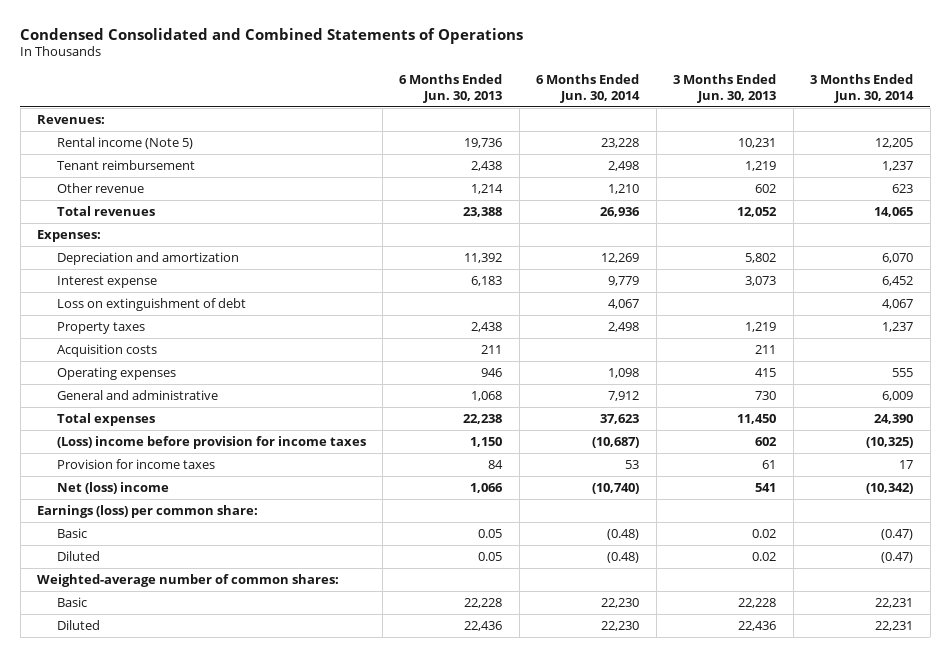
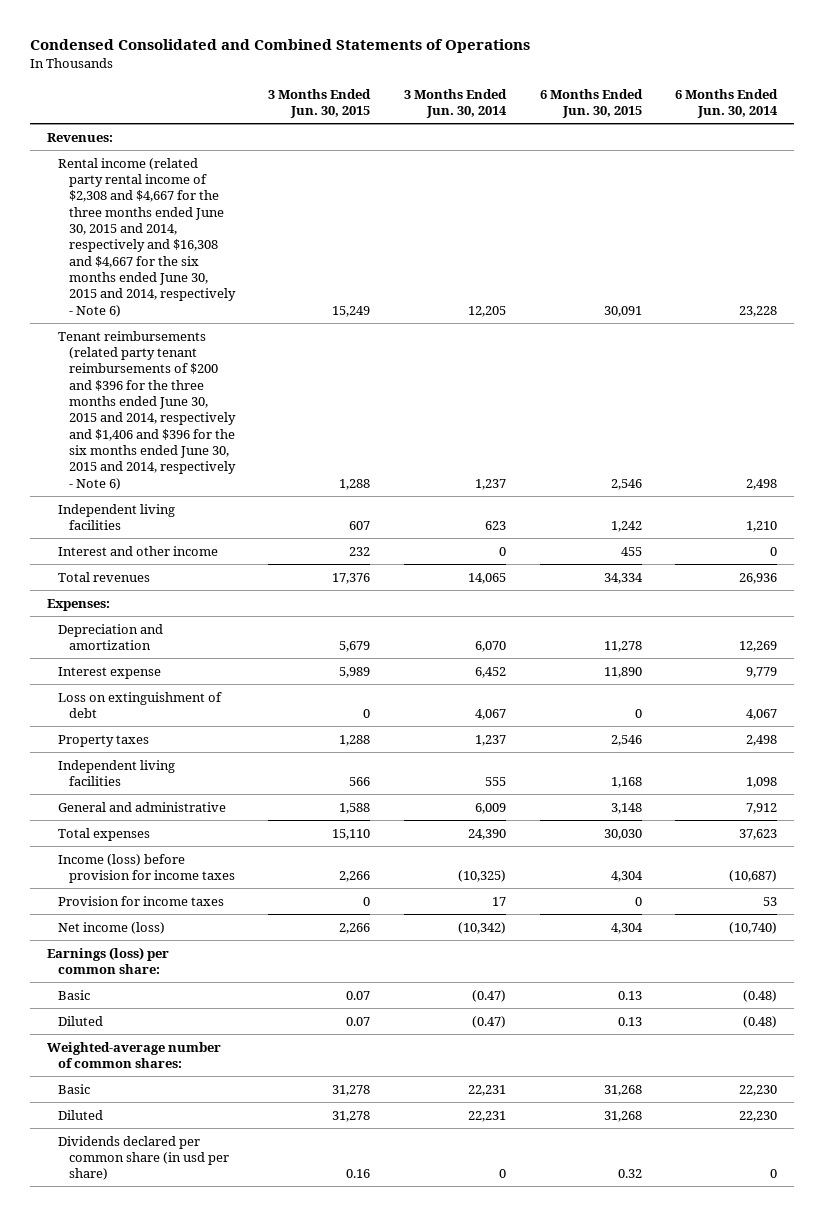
[399,74,503,103] 6 Months Ended Jun. 30, 2013 -> none
[673,74,777,103] 3 Months Ended Jun. 30, 2013 -> none
none -> [268,88,372,119] 3 Months Ended Jun. 30, 2015
none -> [539,88,643,119] 6 Months Ended Jun. 30, 2015
[56,136,193,149] Rental income (Note 5) -> [57,157,236,317] Rental income (related party rental income of $2,308 and $4,667 for the three months ended June 30, 2015 and 2014, respectively and $16,308 and $4,667 for the six months ended June 30, 2015 and 2014, respectively - Note 6)
[56,159,195,170] Tenant reimbursement -> [57,330,236,490] Tenant reimbursements (related party tenant reimbursements of $200 and $396 for the three months ended June 30, 2015 and 2014, respectively and $1,406 and $396 for the six months ended June 30, 2015 and 2014, respectively - Note 6)
[56,182,144,193] Other revenue -> [57,503,175,530] Independent living facilities
none -> [57,545,218,556] Interest and other income
[56,343,157,357] Acquisition costs -> none
[56,366,176,380] Operating expenses -> [57,759,175,786] Independent living facilities
[56,435,366,449] (Loss) income before provision for income taxes -> [57,853,235,883] Income (loss) before provision for income taxes
[56,481,169,494] Net (loss) income -> [57,921,165,934] Net income (loss)
none -> [57,1135,229,1181] Dividends declared per common share (in usd per share)

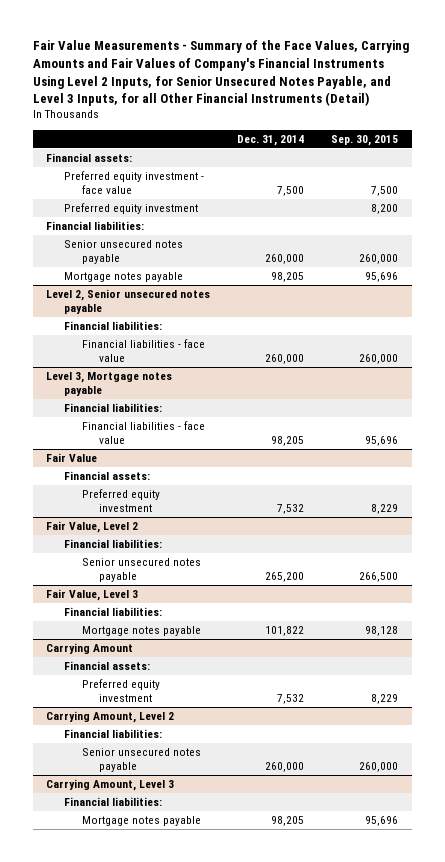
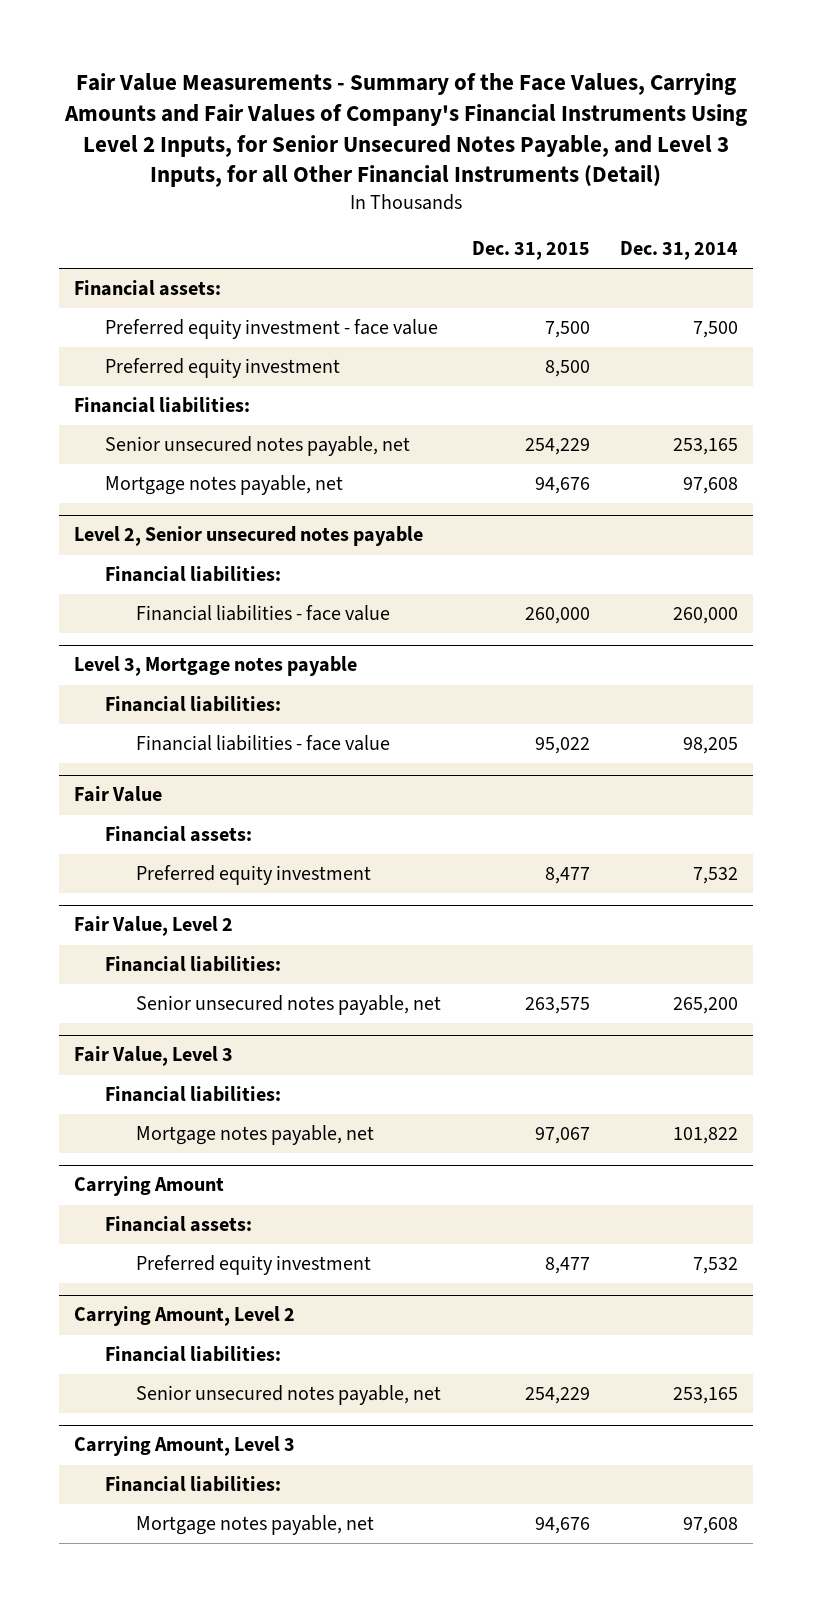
[331,134,399,146] Sep. 30, 2015 -> none
none -> [471,241,590,261] Dec. 31, 2015
[63,240,183,264] Senior unsecured notes payable -> [105,436,411,457] Senior unsecured notes payable, net
[265,253,305,264] 260,000 -> [673,438,739,456] 253,165
[63,272,183,283] Mortgage notes payable -> [105,475,344,496] Mortgage notes payable, net
[271,272,305,283] 98,205 -> [683,477,739,495] 97,608
[81,558,201,582] Senior unsecured notes payable -> [136,995,442,1016] Senior unsecured notes payable, net
[81,626,201,637] Mortgage notes payable -> [136,1125,375,1146] Mortgage notes payable, net
[81,748,201,772] Senior unsecured notes payable -> [136,1385,442,1406] Senior unsecured notes payable, net
[265,761,305,772] 260,000 -> [673,1387,739,1405] 253,165
[81,816,201,827] Mortgage notes payable -> [136,1515,375,1536] Mortgage notes payable, net
[271,816,305,827] 98,205 -> [683,1517,739,1535] 97,608

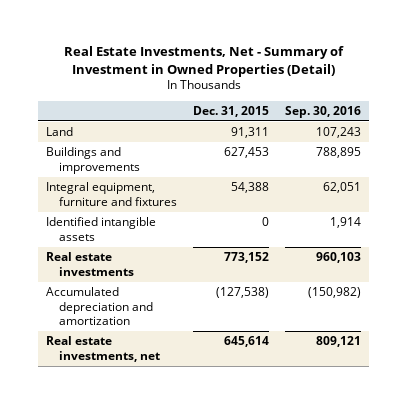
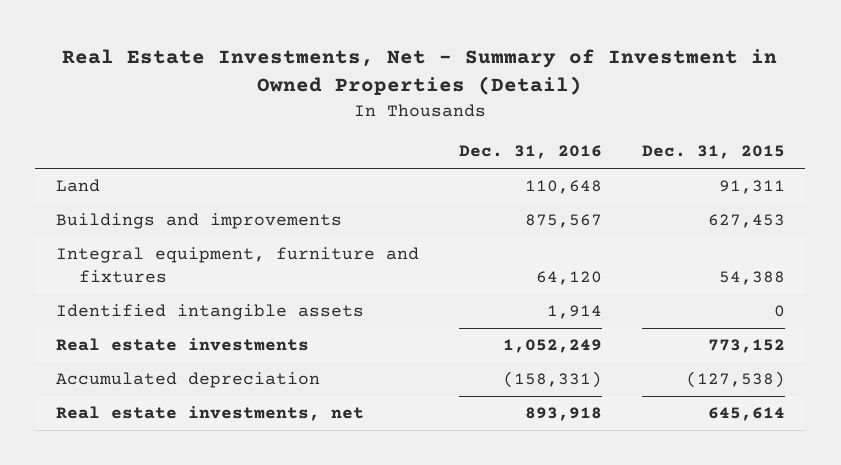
[285,105,362,118] Sep. 30, 2016 -> none
none -> [458,145,602,160] Dec. 31, 2016
[46,287,154,326] Accumulated depreciation and amortization -> [55,372,320,389] Accumulated depreciation

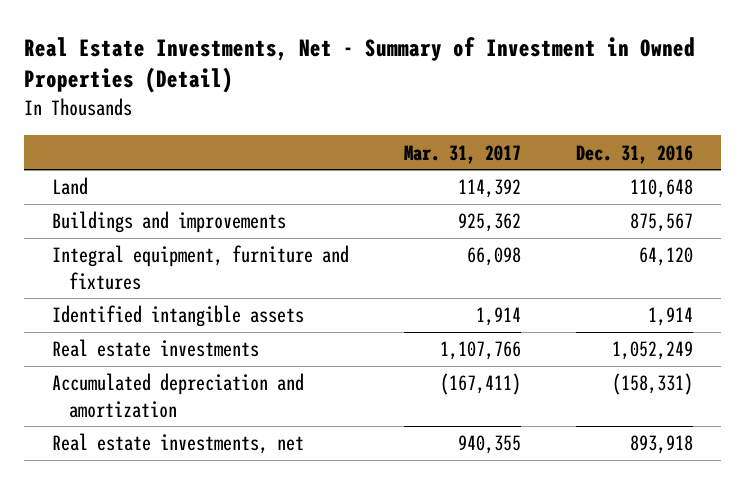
[641,145,785,160] Dec. 31, 2015 -> none
none -> [403,144,521,164] Mar. 31, 2017
[55,372,320,389] Accumulated depreciation -> [51,373,304,418] Accumulated depreciation and amortization

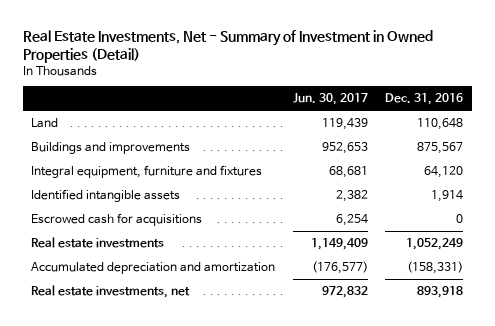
[403,144,521,164] Mar. 31, 2017 -> none
none -> [292,93,368,106] Jun. 30, 2017
none -> [31,213,203,227] Escrowed cash for acquisitions

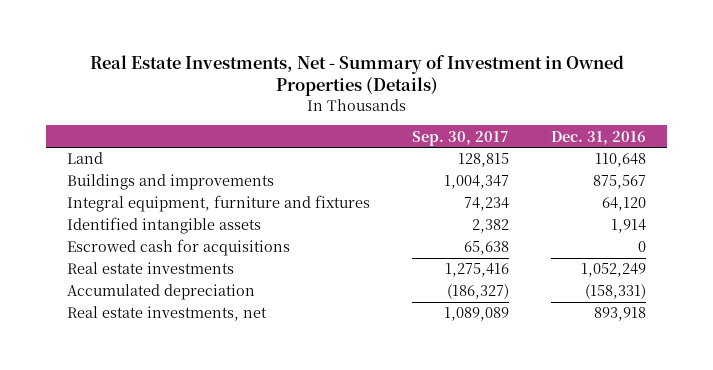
[22,29,433,63] Real Estate Investments, Net - Summary of Investment in Owned Properties (Detail) -> [89,54,624,97] Real Estate Investments, Net - Summary of Investment in Owned Properties (Details)
[292,93,368,106] Jun. 30, 2017 -> none
none -> [412,130,510,146] Sep. 30, 2017
[31,262,276,275] Accumulated depreciation and amortization -> [67,284,256,301] Accumulated depreciation

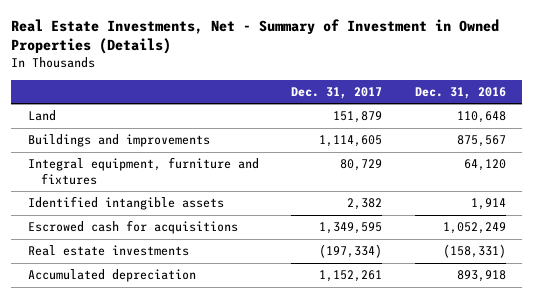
[412,130,510,146] Sep. 30, 2017 -> none
none -> [291,86,383,99] Dec. 31, 2017
[67,306,268,322] Real estate investments, net -> none
[637,241,646,253] 0 -> [442,222,506,235] 1,052,249
[580,263,646,278] 1,052,249 -> [442,244,506,259] (158,331)
[584,284,646,300] (158,331) -> [456,270,506,283] 893,918

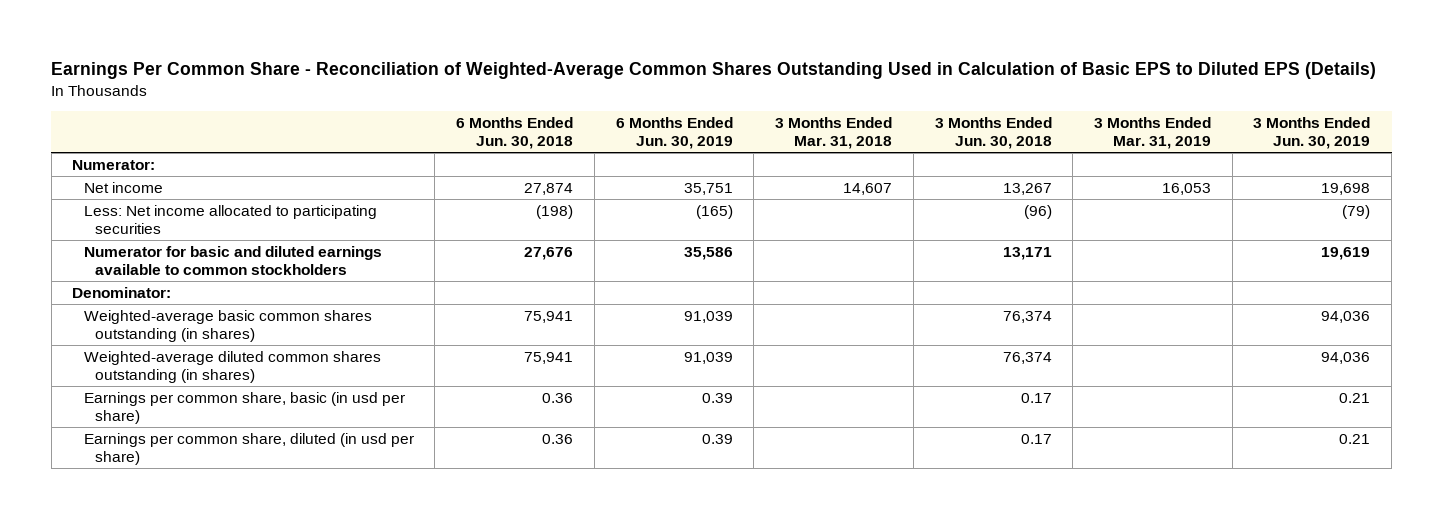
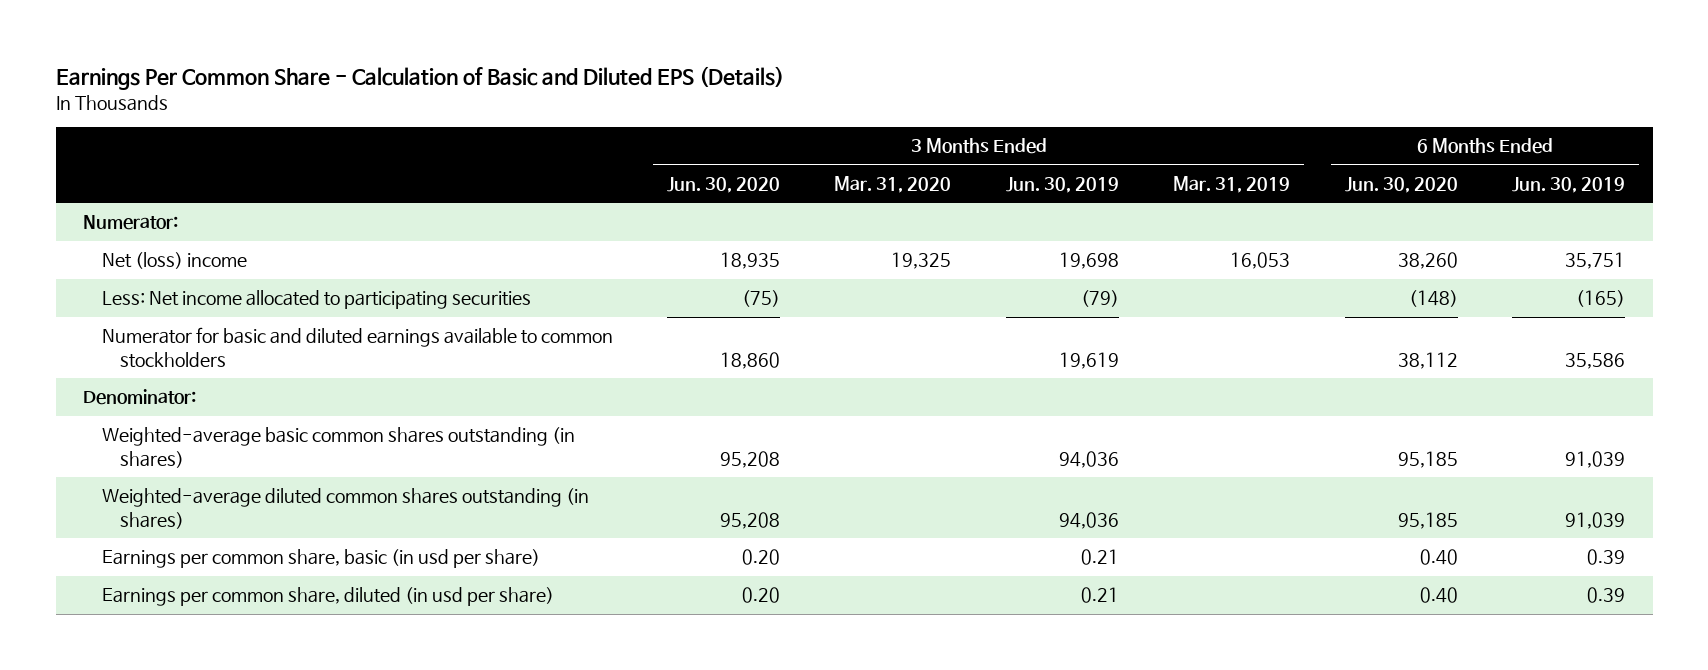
[51,62,1377,80] Earnings Per Common Share - Reconciliation of Weighted-Average Common Shares Outstanding Used in Calculation of Basic EPS to Diluted EPS (Details) -> [55,66,784,91] Earnings Per Common Share - Calculation of Basic and Diluted EPS (Details)
[456,116,574,150] 6 Months Ended Jun. 30, 2018 -> none
[775,116,893,150] 3 Months Ended Mar. 31, 2018 -> none
[934,116,1052,150] 3 Months Ended Jun. 30, 2018 -> none
none -> [667,176,781,193] Jun. 30, 2020
none -> [834,175,952,193] Mar. 31, 2020
none -> [1344,176,1458,193] Jun. 30, 2020
[83,181,163,193] Net income -> [101,252,247,270] Net (loss) income

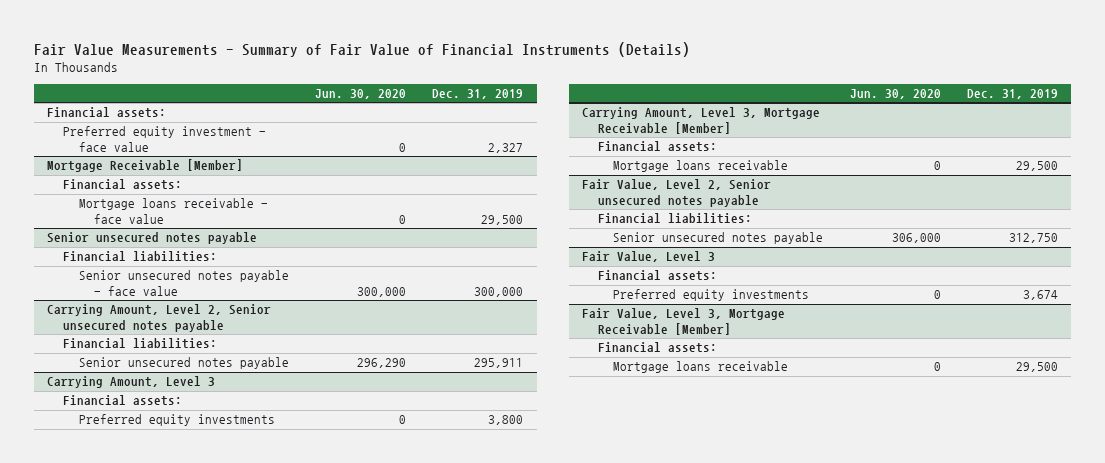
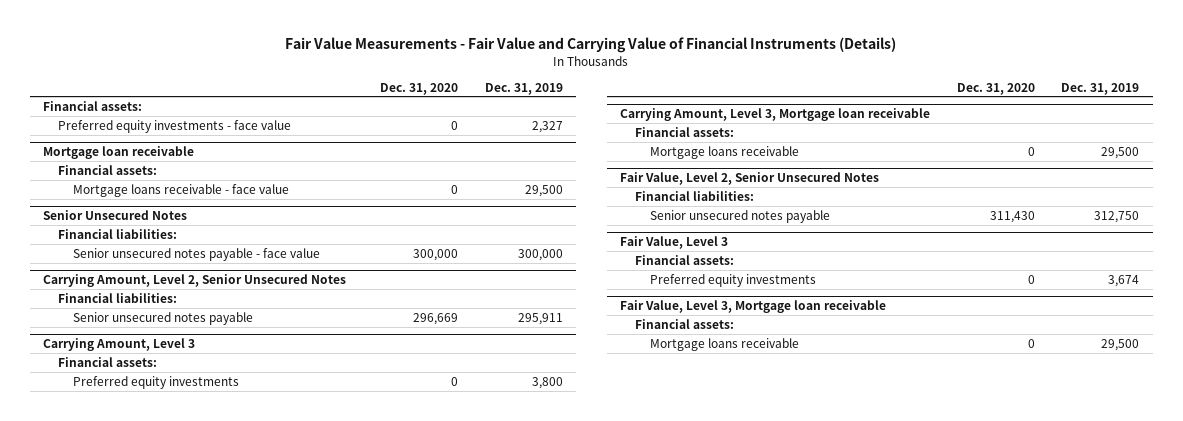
[33,41,690,57] Fair Value Measurements - Summary of Fair Value of Financial Instruments (Details) -> [285,37,897,54] Fair Value Measurements - Fair Value and Carrying Value of Financial Instruments (Details)
[315,89,407,100] Jun. 30, 2020 -> none
none -> [380,82,459,95] Dec. 31, 2020
[62,126,266,152] Preferred equity investment - face value -> [58,119,292,133] Preferred equity investments - face value
[47,159,244,173] Mortgage Receivable [Member] -> [43,145,195,159] Mortgage loan receivable
[47,232,258,245] Senior unsecured notes payable -> [43,209,188,220] Senior Unsecured Notes
[47,304,272,332] Carrying Amount, Level 2, Senior unsecured notes payable -> [43,273,347,287] Carrying Amount, Level 2, Senior Unsecured Notes
[581,107,820,134] Carrying Amount, Level 3, Mortgage Receivable [Member] -> [620,107,931,121] Carrying Amount, Level 3, Mortgage loan receivable
[581,179,771,207] Fair Value, Level 2, Senior unsecured notes payable -> [620,171,880,185] Fair Value, Level 2, Senior Unsecured Notes
[581,308,785,335] Fair Value, Level 3, Mortgage Receivable [Member] -> [620,299,887,313] Fair Value, Level 3, Mortgage loan receivable

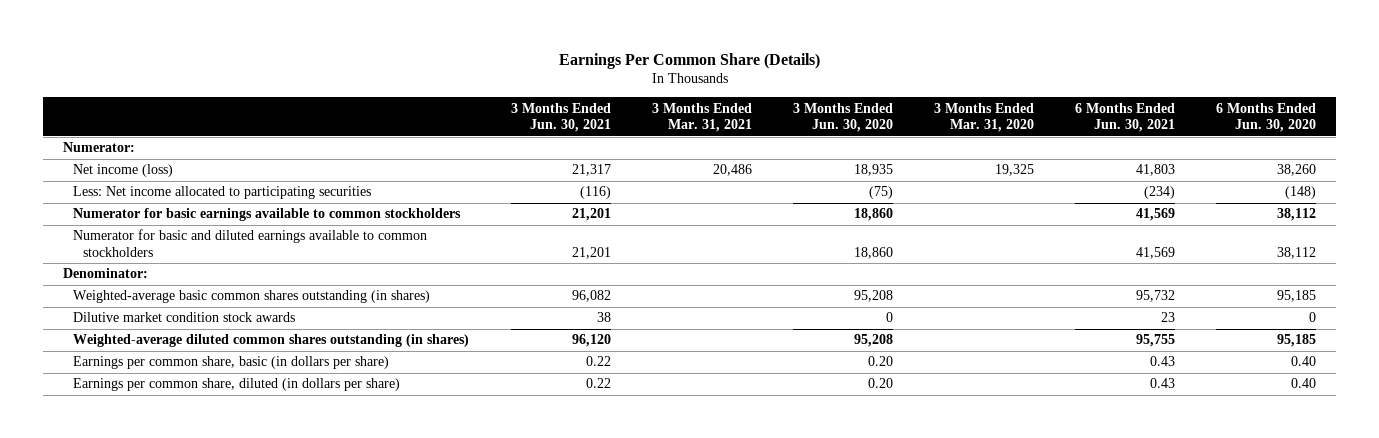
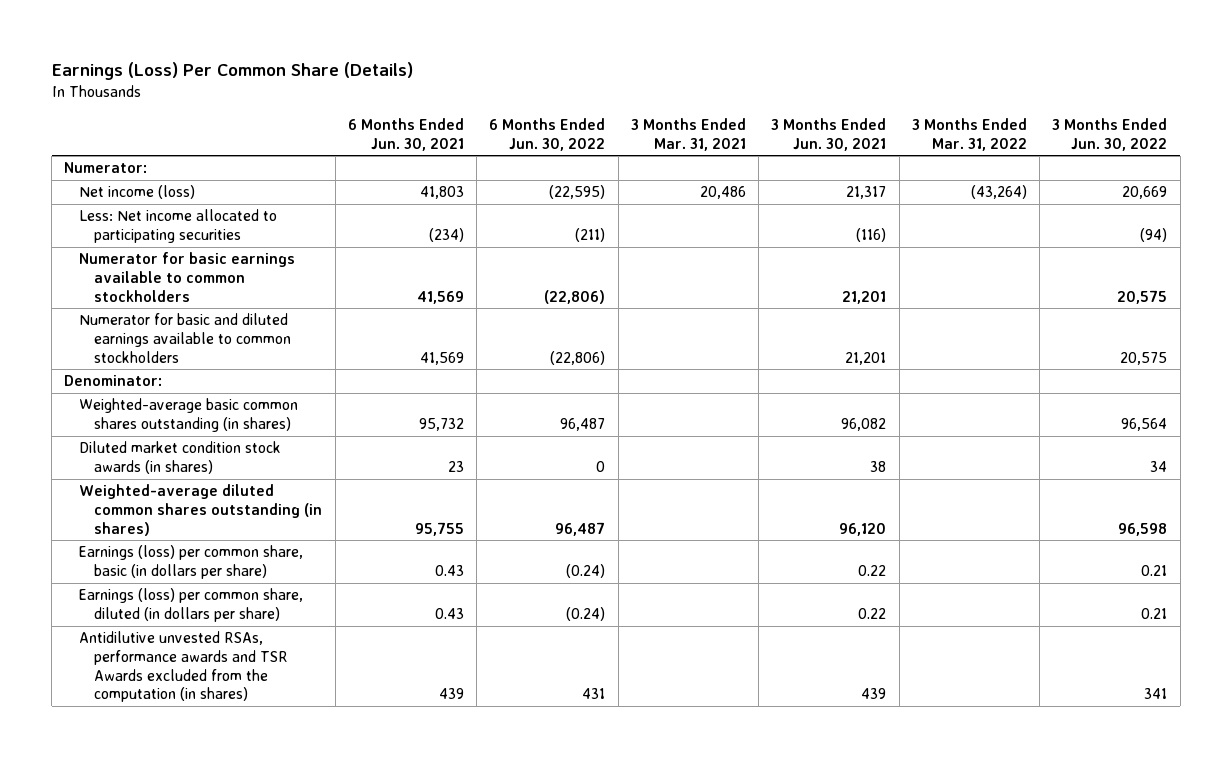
[558,52,820,69] Earnings Per Common Share (Details) -> [51,61,413,80] Earnings (Loss) Per Common Share (Details)
[792,102,893,133] 3 Months Ended Jun. 30, 2020 -> none
[933,102,1034,133] 3 Months Ended Mar. 31, 2020 -> none
[1215,102,1316,133] 6 Months Ended Jun. 30, 2020 -> none
none -> [489,117,606,151] 6 Months Ended Jun. 30, 2022
none -> [911,117,1027,151] 3 Months Ended Mar. 31, 2022
none -> [1052,117,1168,151] 3 Months Ended Jun. 30, 2022
[73,312,296,323] Dilutive market condition stock awards -> [79,441,282,475] Diluted market condition stock awards (in shares)
[73,356,390,370] Earnings per common share, basic (in dollars per share) -> [79,545,304,580] Earnings (loss) per common share, basic (in dollars per share)
[73,378,401,392] Earnings per common share, diluted (in dollars per share) -> [79,588,304,623] Earnings (loss) per common share, diluted (in dollars per share)
none -> [79,631,289,703] Antidilutive unvested RSAs, performance awards and TSR Awards excluded from the computation (in shares)

